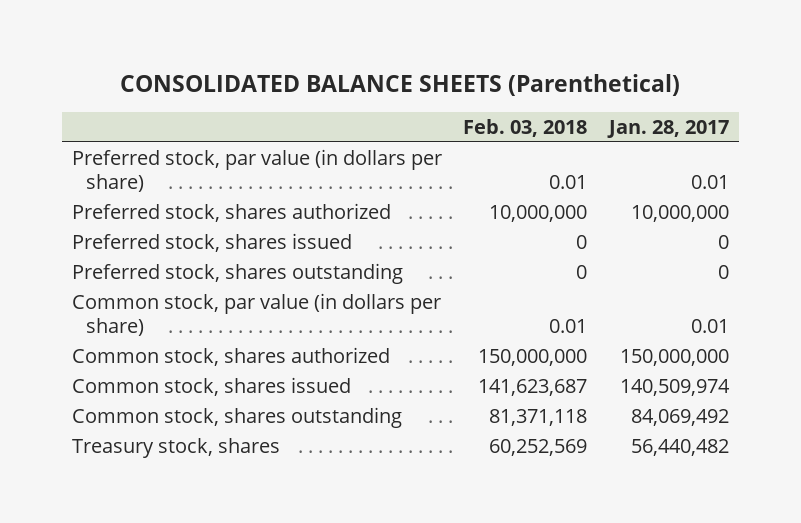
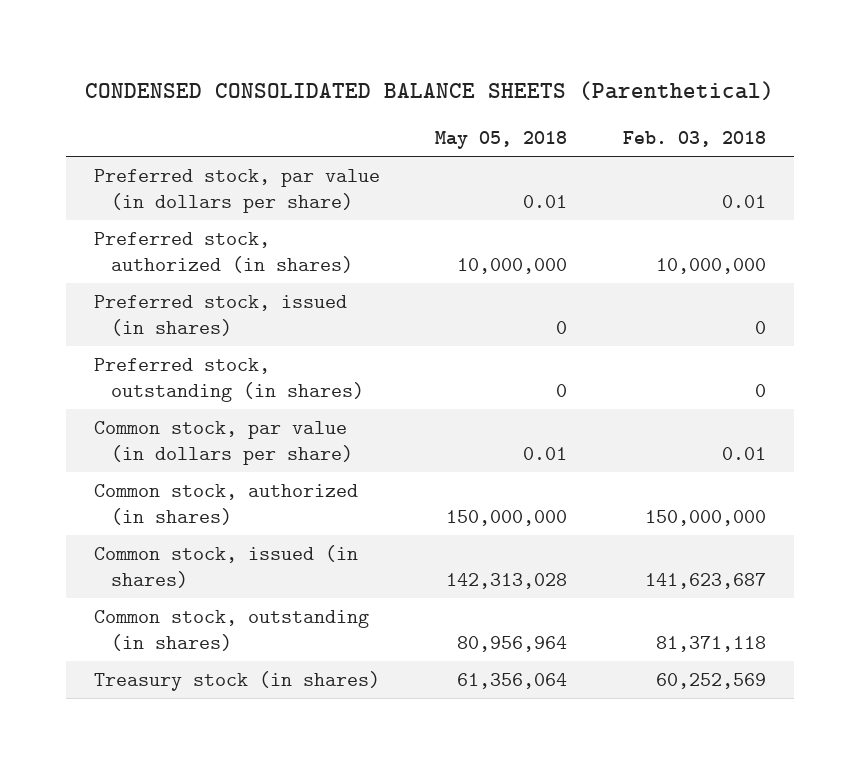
[120,74,681,97] CONSOLIDATED BALANCE SHEETS (Parenthetical) -> [84,81,774,101] CONDENSED CONSOLIDATED BALANCE SHEETS (Parenthetical)
[606,119,729,138] Jan. 28, 2017 -> none
none -> [435,131,568,150] May 05, 2018
[72,202,392,222] Preferred stock, shares authorized -> [93,231,354,274] Preferred stock, authorized (in shares)
[72,232,353,252] Preferred stock, shares issued -> [93,294,347,337] Preferred stock, issued (in shares)
[72,262,404,284] Preferred stock, shares outstanding -> [93,357,365,403] Preferred stock, outstanding (in shares)
[72,346,391,366] Common stock, shares authorized -> [93,483,358,526] Common stock, authorized (in shares)
[72,376,352,396] Common stock, shares issued -> [93,544,358,589] Common stock, issued (in shares)
[72,406,403,428] Common stock, shares outstanding -> [93,609,369,652] Common stock, outstanding (in shares)
[72,437,281,458] Treasury stock, shares -> [93,670,380,691] Treasury stock (in shares)

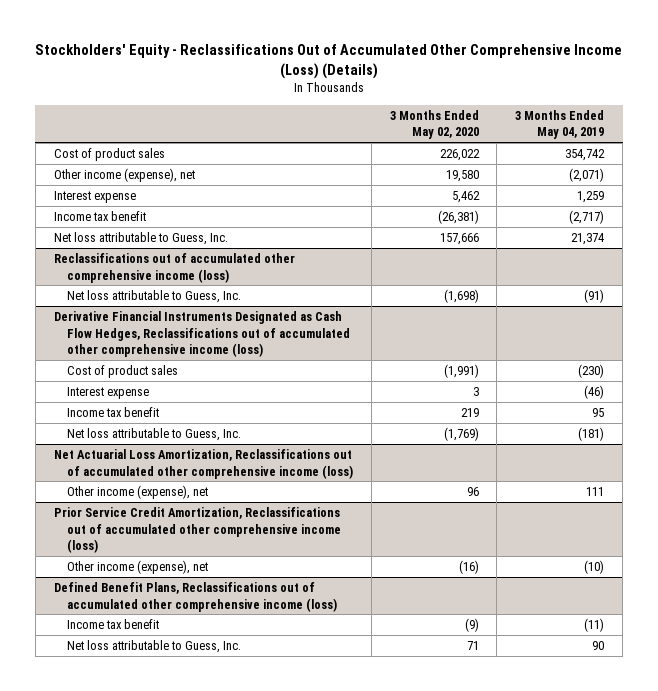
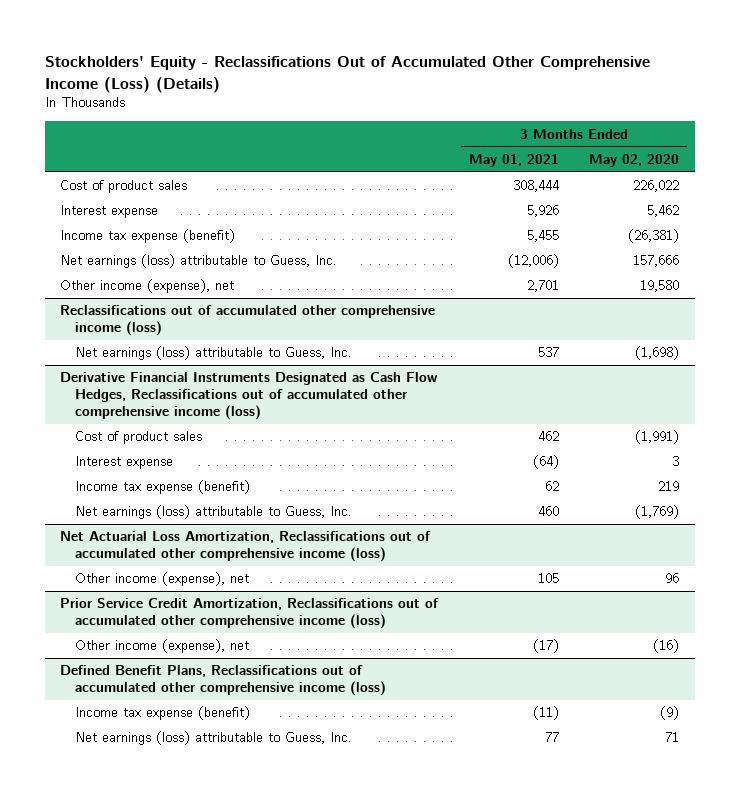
[515,109,605,140] 3 Months Ended May 04, 2019 -> none
none -> [468,154,559,168] May 01, 2021
[53,210,146,221] Income tax benefit -> [60,229,236,244] Income tax expense (benefit)
[53,231,228,245] Net loss attributable to Guess, Inc. -> [60,254,338,269] Net earnings (loss) attributable to Guess, Inc.
[53,167,195,182] Other income (expense), net -> [60,279,235,294] Other income (expense), net
[66,289,241,303] Net loss attributable to Guess, Inc. -> [75,346,353,361] Net earnings (loss) attributable to Guess, Inc.
[66,406,159,417] Income tax benefit -> [75,480,251,495] Income tax expense (benefit)
[66,427,241,441] Net loss attributable to Guess, Inc. -> [75,505,353,520] Net earnings (loss) attributable to Guess, Inc.
[66,618,159,629] Income tax benefit -> [75,706,251,721] Income tax expense (benefit)
[66,639,241,653] Net loss attributable to Guess, Inc. -> [75,731,353,746] Net earnings (loss) attributable to Guess, Inc.

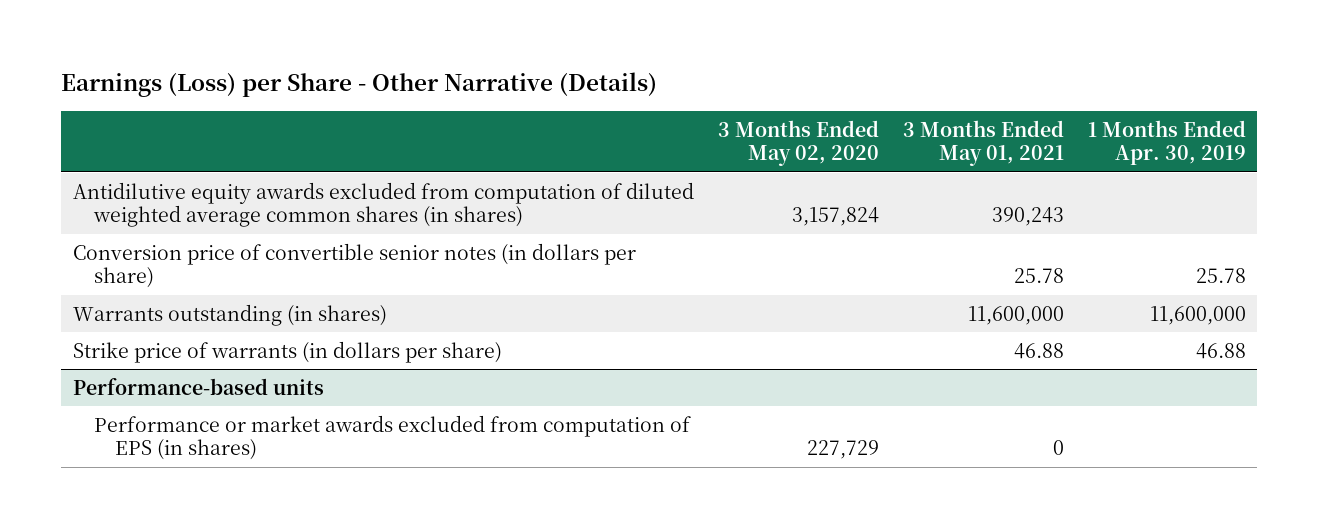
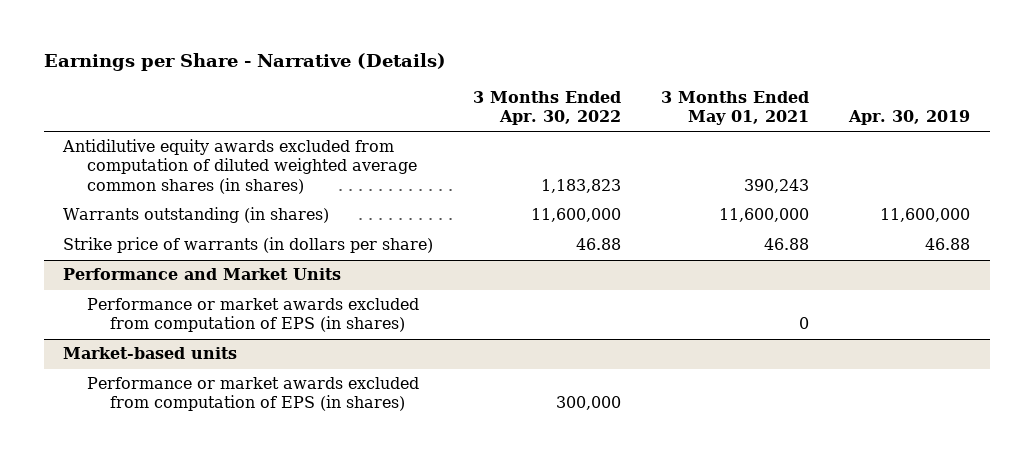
[61,72,658,98] Earnings (Loss) per Share - Other Narrative (Details) -> [43,53,446,72] Earnings per Share - Narrative (Details)
[717,119,879,167] 3 Months Ended May 02, 2020 -> none
[1087,119,1246,166] 1 Months Ended Apr. 30, 2019 -> none
none -> [473,90,622,126] 3 Months Ended Apr. 30, 2022
none -> [847,110,970,126] Apr. 30, 2019
[72,242,636,289] Conversion price of convertible senior notes (in dollars per share) -> none
[72,377,324,395] Performance-based units -> none
none -> [63,268,342,281] Performance and Market Units
none -> [63,347,238,360] Market-based units
none -> [86,377,419,412] Performance or market awards excluded from computation of EPS (in shares)

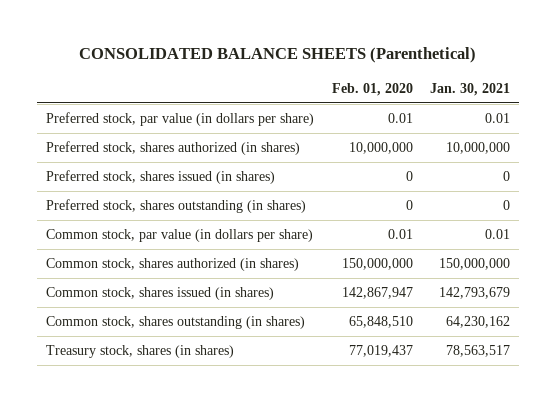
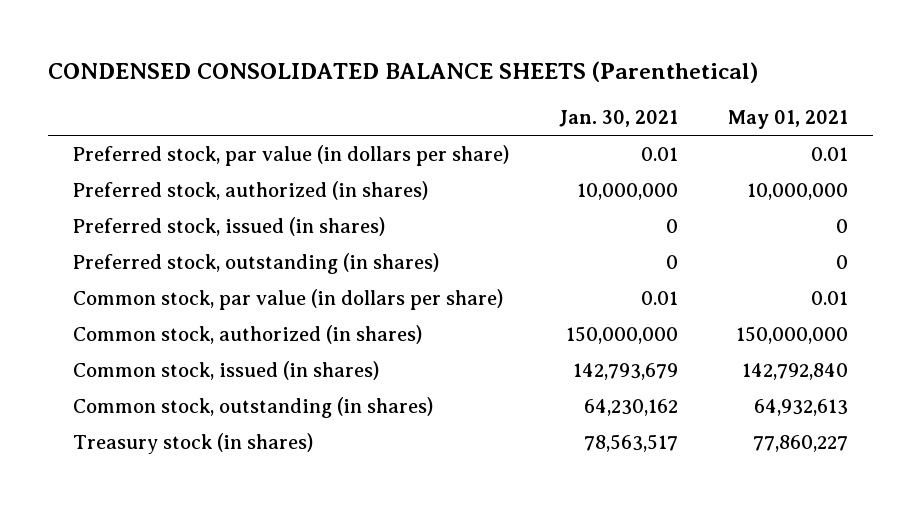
[79,47,477,64] CONSOLIDATED BALANCE SHEETS (Parenthetical) -> [48,61,759,84] CONDENSED CONSOLIDATED BALANCE SHEETS (Parenthetical)
[331,82,413,96] Feb. 01, 2020 -> none
none -> [727,109,848,129] May 01, 2021
[45,141,300,156] Preferred stock, shares authorized (in shares) -> [73,180,429,200] Preferred stock, authorized (in shares)
[45,170,275,185] Preferred stock, shares issued (in shares) -> [73,216,386,236] Preferred stock, issued (in shares)
[45,199,306,214] Preferred stock, shares outstanding (in shares) -> [73,252,440,274] Preferred stock, outstanding (in shares)
[45,258,299,272] Common stock, shares authorized (in shares) -> [73,324,423,344] Common stock, authorized (in shares)
[45,287,274,301] Common stock, shares issued (in shares) -> [73,360,380,380] Common stock, issued (in shares)
[45,316,305,330] Common stock, shares outstanding (in shares) -> [73,396,434,418] Common stock, outstanding (in shares)
[45,345,234,359] Treasury stock, shares (in shares) -> [73,432,314,454] Treasury stock (in shares)

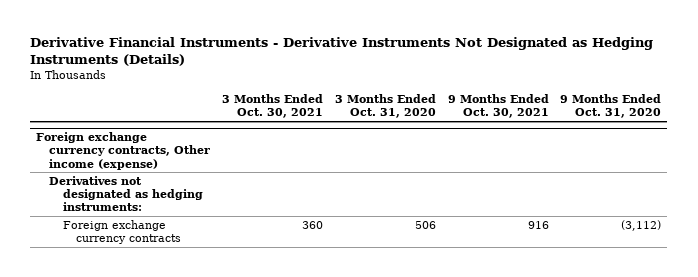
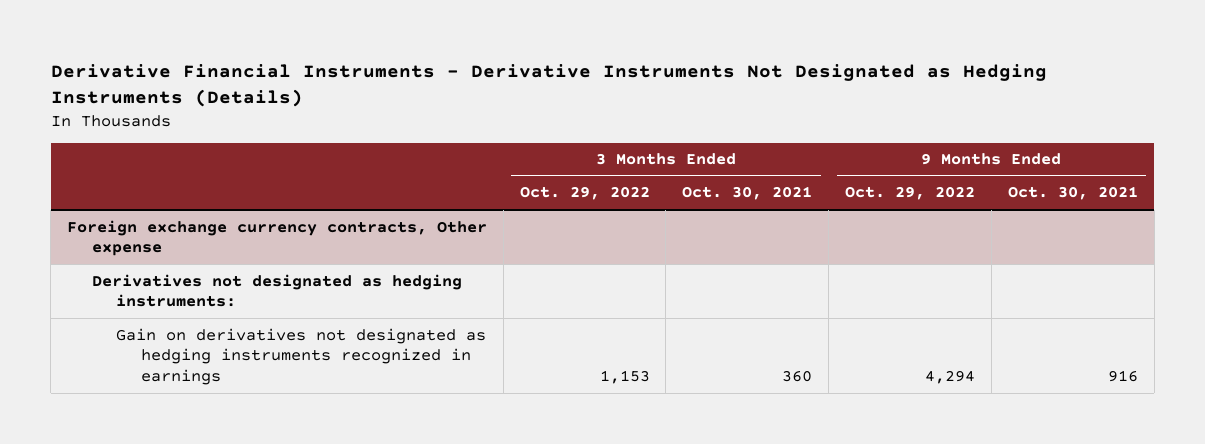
[334,94,436,119] 3 Months Ended Oct. 31, 2020 -> none
[560,94,662,119] 9 Months Ended Oct. 31, 2020 -> none
none -> [519,186,650,201] Oct. 29, 2022
none -> [845,186,976,201] Oct. 29, 2022
[36,132,211,170] Foreign exchange currency contracts, Other income (expense) -> [66,219,487,257] Foreign exchange currency contracts, Other expense
[62,219,181,244] Foreign exchange currency contracts -> [116,327,487,386] Gain on derivatives not designated as hedging instruments recognized in earnings

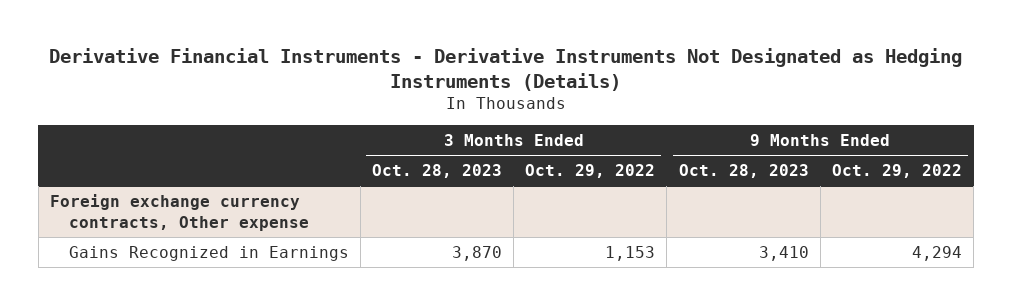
[682,186,813,201] Oct. 30, 2021 -> none
[1007,186,1138,201] Oct. 30, 2021 -> none
none -> [372,164,503,179] Oct. 28, 2023
none -> [678,164,809,179] Oct. 28, 2023
[91,273,462,308] Derivatives not designated as hedging instruments: -> none
[116,327,487,386] Gain on derivatives not designated as hedging instruments recognized in earnings -> [68,245,349,261] Gains Recognized in Earnings

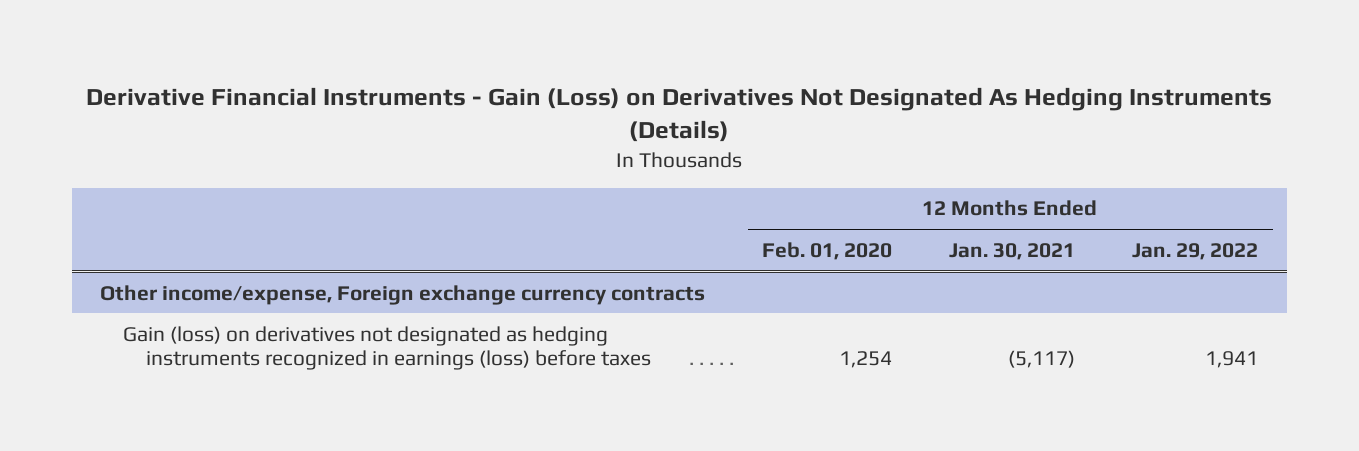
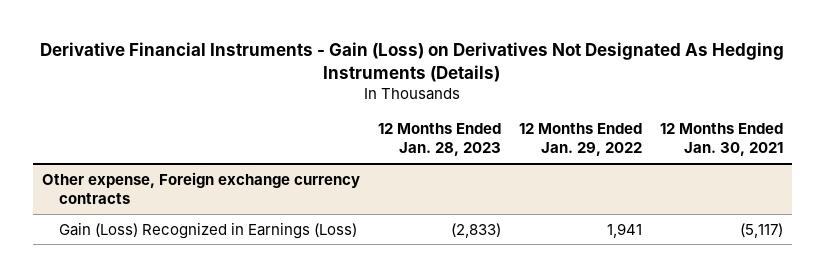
[762,241,893,260] Feb. 01, 2020 -> none
none -> [377,123,501,157] 12 Months Ended Jan. 28, 2023
[100,284,706,305] Other income/expense, Foreign exchange currency contracts -> [41,171,360,204] Other expense, Foreign exchange currency contracts
[122,325,651,371] Gain (loss) on derivatives not designated as hedging instruments recognized in earnings (loss) before taxes -> [58,221,357,239] Gain (Loss) Recognized in Earnings (Loss)

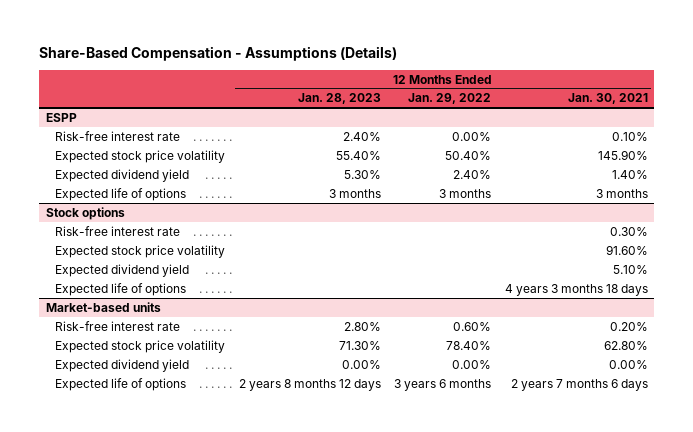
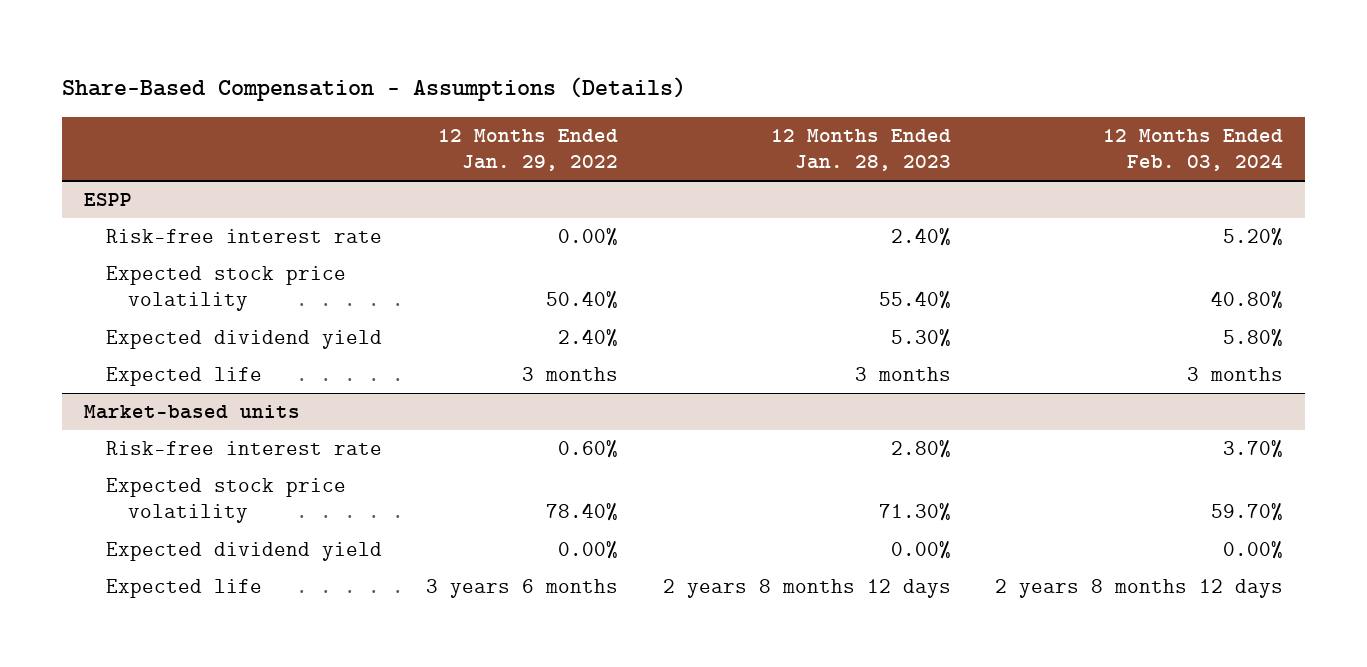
[567,93,648,105] Jan. 30, 2021 -> none
none -> [1102,128,1283,172] 12 Months Ended Feb. 03, 2024
[45,206,125,220] Stock options -> none
[55,225,181,236] Risk-free interest rate -> none
[55,244,226,258] Expected stock price volatility -> none
[55,263,190,277] Expected dividend yield -> none
[55,282,187,296] Expected life of options -> none
[55,187,187,201] Expected life of options -> [105,367,262,387] Expected life
[55,377,187,391] Expected life of options -> [105,579,262,599] Expected life

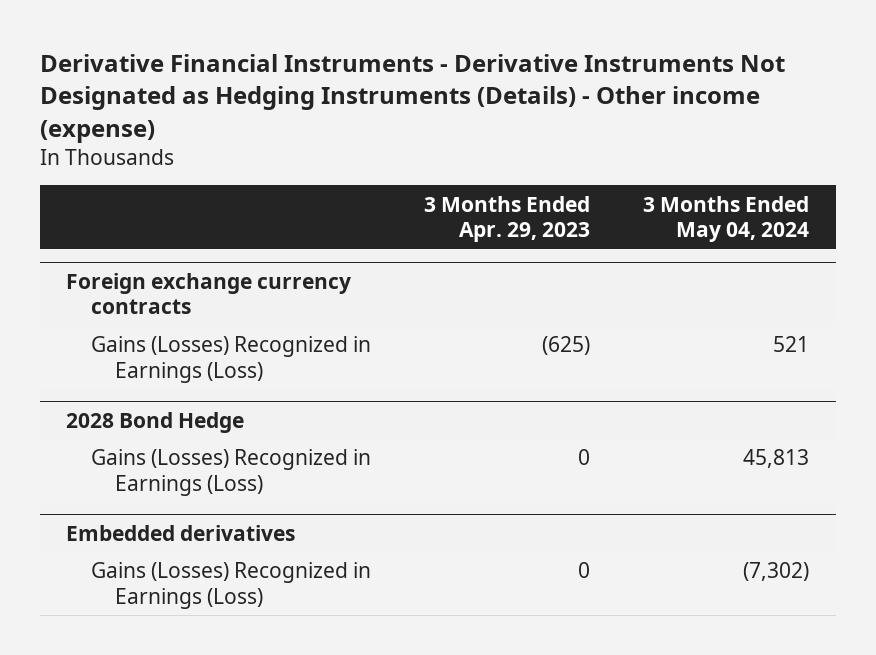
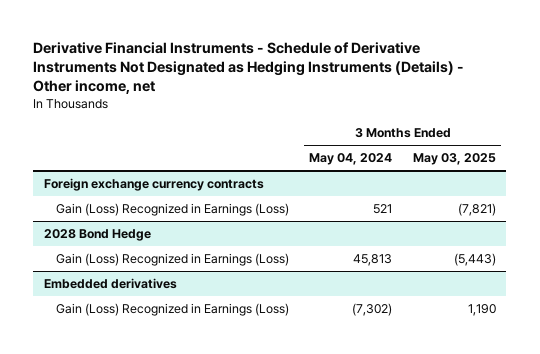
[39,54,785,143] Derivative Financial Instruments - Derivative Instruments Not Designated as Hedging Instruments (Details) - Other income (expense) -> [33,41,465,95] Derivative Financial Instruments - Schedule of Derivative Instruments Not Designated as Hedging Instruments (Details) - Other income, net
[424,195,591,243] 3 Months Ended Apr. 29, 2023 -> none
none -> [412,153,496,166] May 03, 2025
[90,336,371,383] Gains (Losses) Recognized in Earnings (Loss) -> [55,202,289,216] Gain (Loss) Recognized in Earnings (Loss)
[90,449,371,496] Gains (Losses) Recognized in Earnings (Loss) -> [55,252,289,266] Gain (Loss) Recognized in Earnings (Loss)
[90,562,371,609] Gains (Losses) Recognized in Earnings (Loss) -> [55,302,289,316] Gain (Loss) Recognized in Earnings (Loss)

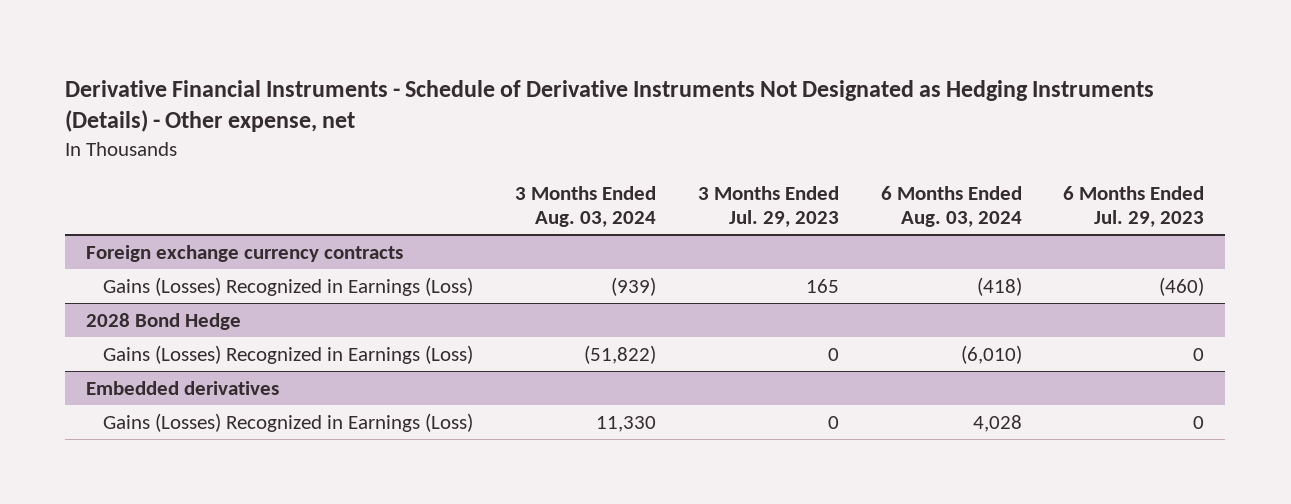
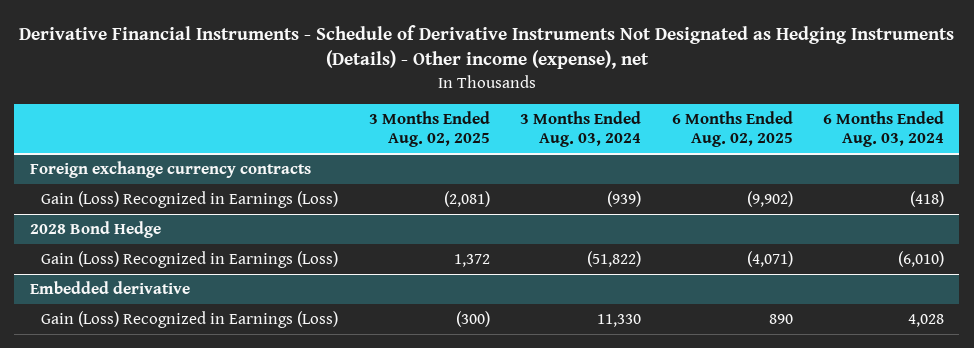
[65,79,1155,133] Derivative Financial Instruments - Schedule of Derivative Instruments Not Designated as Hedging Instruments (Details) - Other expense, net -> [18,24,954,70] Derivative Financial Instruments - Schedule of Derivative Instruments Not Designated as Hedging Instruments (Details) - Other income (expense), net
[697,185,839,227] 3 Months Ended Jul. 29, 2023 -> none
[1063,185,1205,227] 6 Months Ended Jul. 29, 2023 -> none
none -> [368,111,490,148] 3 Months Ended Aug. 02, 2025
none -> [671,111,793,148] 6 Months Ended Aug. 02, 2025
[102,276,473,296] Gains (Losses) Recognized in Earnings (Loss) -> [41,191,339,209] Gain (Loss) Recognized in Earnings (Loss)
[102,344,473,364] Gains (Losses) Recognized in Earnings (Loss) -> [41,251,339,269] Gain (Loss) Recognized in Earnings (Loss)
[86,380,280,395] Embedded derivatives -> [29,281,190,295] Embedded derivative
[102,412,473,432] Gains (Losses) Recognized in Earnings (Loss) -> [41,311,339,329] Gain (Loss) Recognized in Earnings (Loss)

